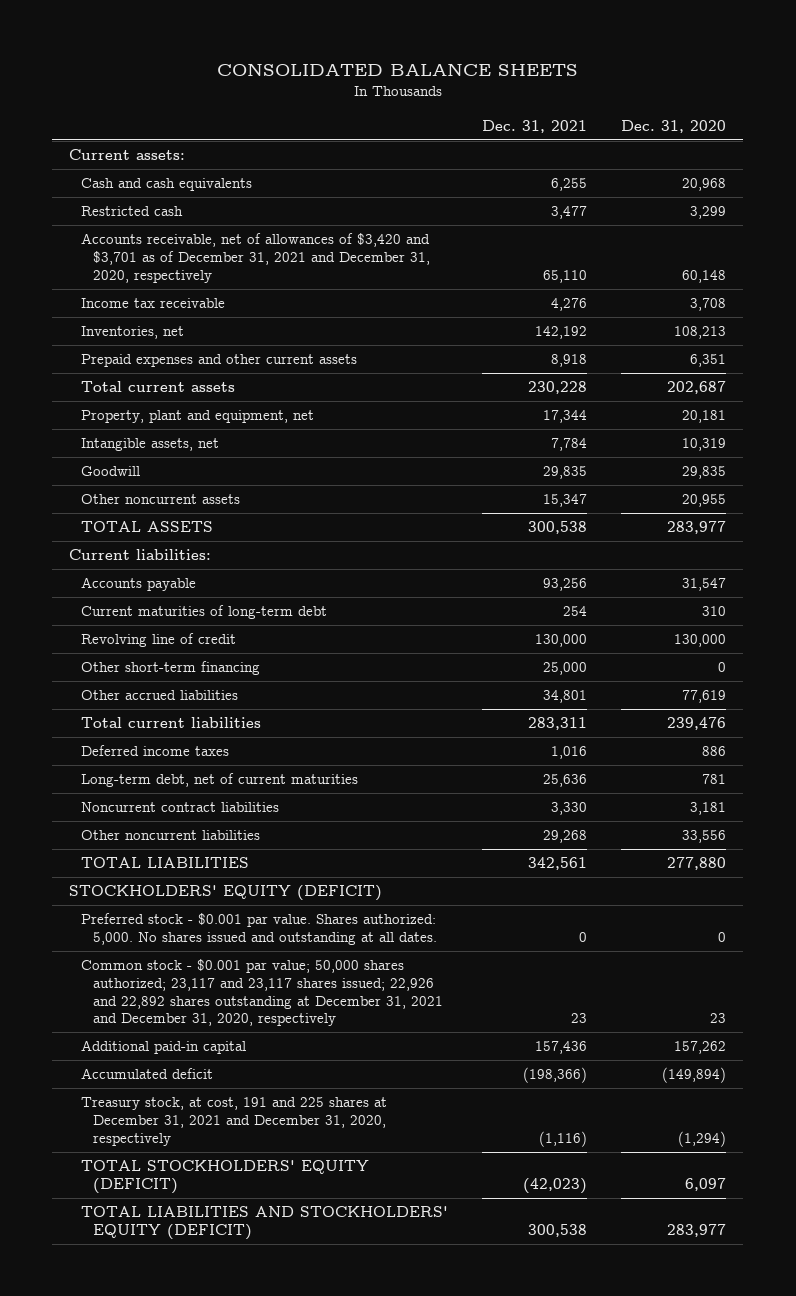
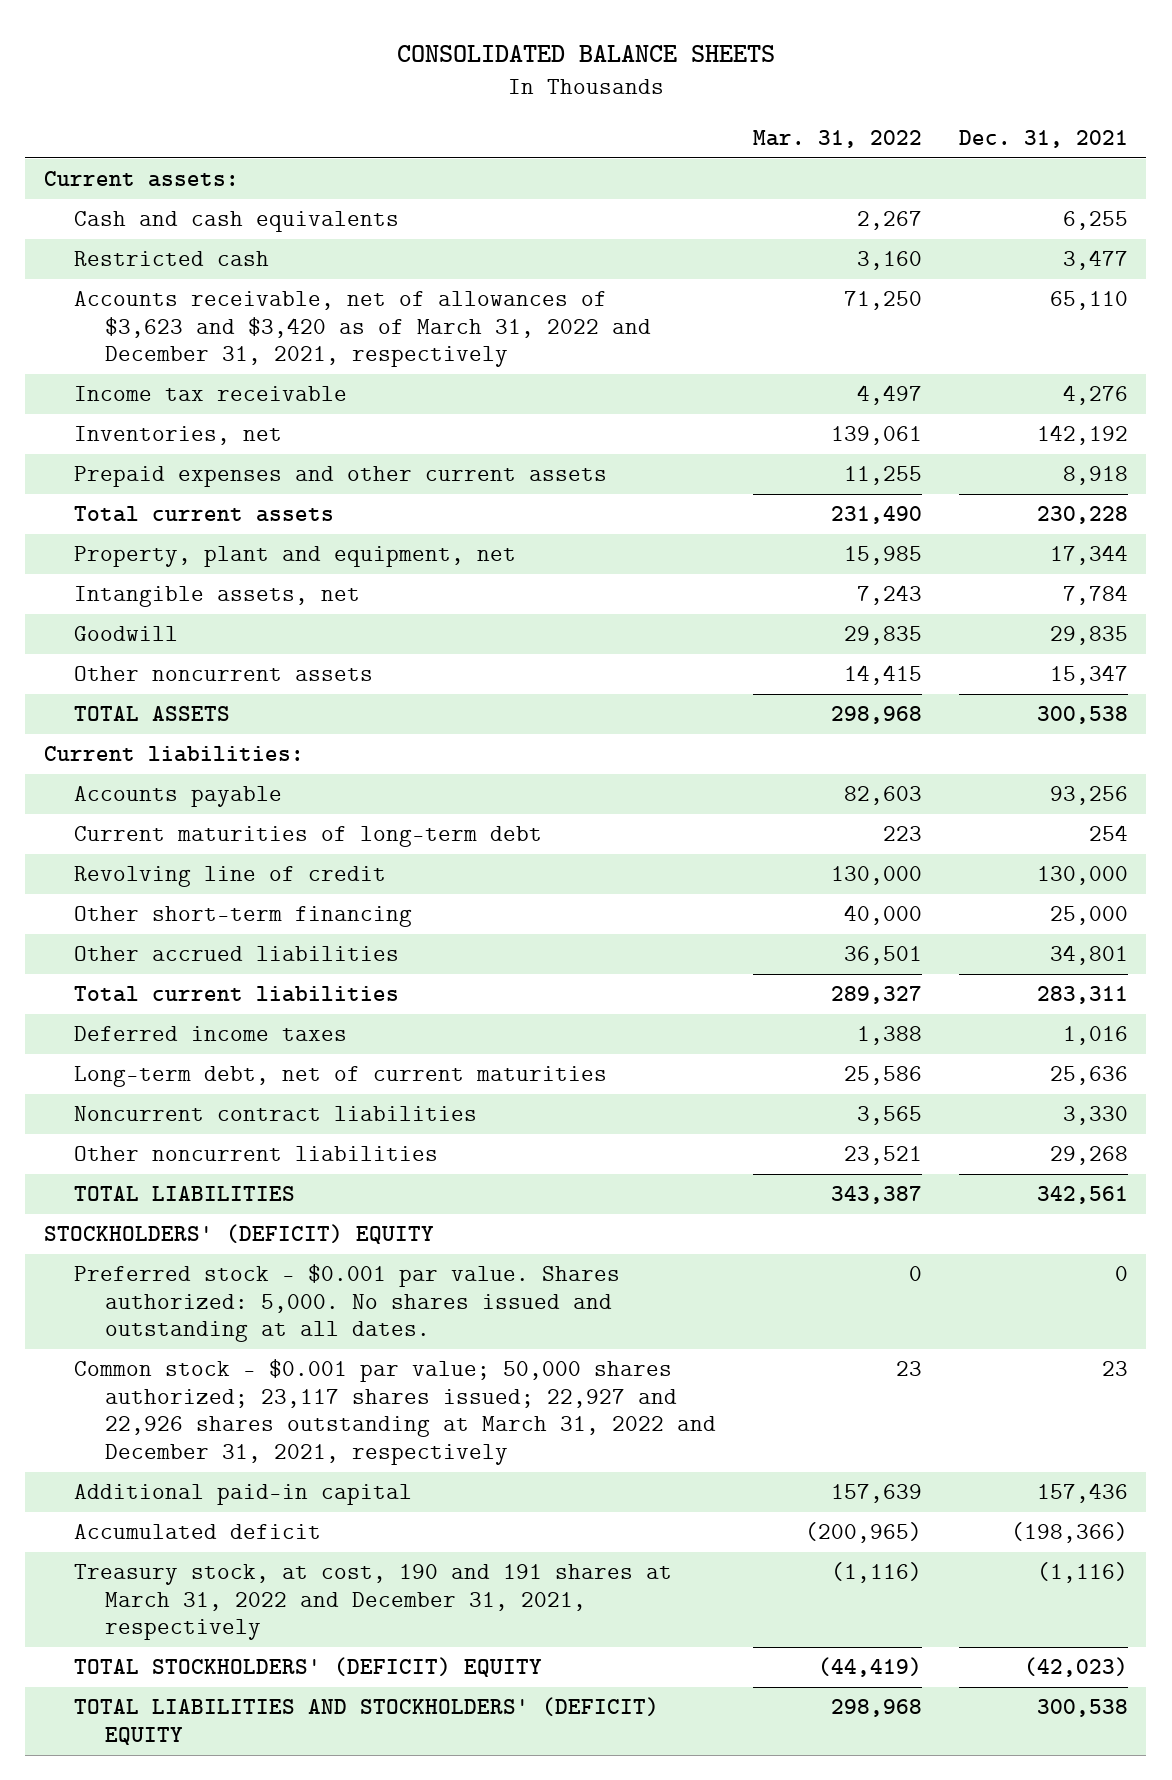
[621,119,727,133] Dec. 31, 2020 -> none
none -> [752,129,922,148] Mar. 31, 2022
[81,233,431,283] Accounts receivable, net of allowances of $3,420 and $3,701 as of December 31, 2021 and December 31, 2020, respectively -> [74,291,651,368] Accounts receivable, net of allowances of $3,623 and $3,420 as of March 31, 2022 and December 31, 2021, respectively
[69,885,383,902] STOCKHOLDERS' EQUITY (DEFICIT) -> [43,1224,434,1245] STOCKHOLDERS' (DEFICIT) EQUITY
[81,959,444,1027] Common stock - $0.001 par value; 50,000 shares authorized; 23,117 and 23,117 shares issued; 22,926 and 22,892 shares outstanding at December 31, 2021 and December 31, 2020, respectively -> [74,1359,716,1465] Common stock - $0.001 par value; 50,000 shares authorized; 23,117 shares issued; 22,927 and 22,926 shares outstanding at March 31, 2022 and December 31, 2021, respectively
[81,1097,388,1146] Treasury stock, at cost, 191 and 225 shares at December 31, 2021 and December 31, 2020, respectively -> [74,1564,673,1641] Treasury stock, at cost, 190 and 191 shares at March 31, 2022 and December 31, 2021, respectively
[81,1160,370,1194] TOTAL STOCKHOLDERS' EQUITY (DEFICIT) -> [74,1657,543,1678] TOTAL STOCKHOLDERS' (DEFICIT) EQUITY
[81,1206,449,1240] TOTAL LIABILITIES AND STOCKHOLDERS' EQUITY (DEFICIT) -> [74,1697,660,1745] TOTAL LIABILITIES AND STOCKHOLDERS' (DEFICIT) EQUITY

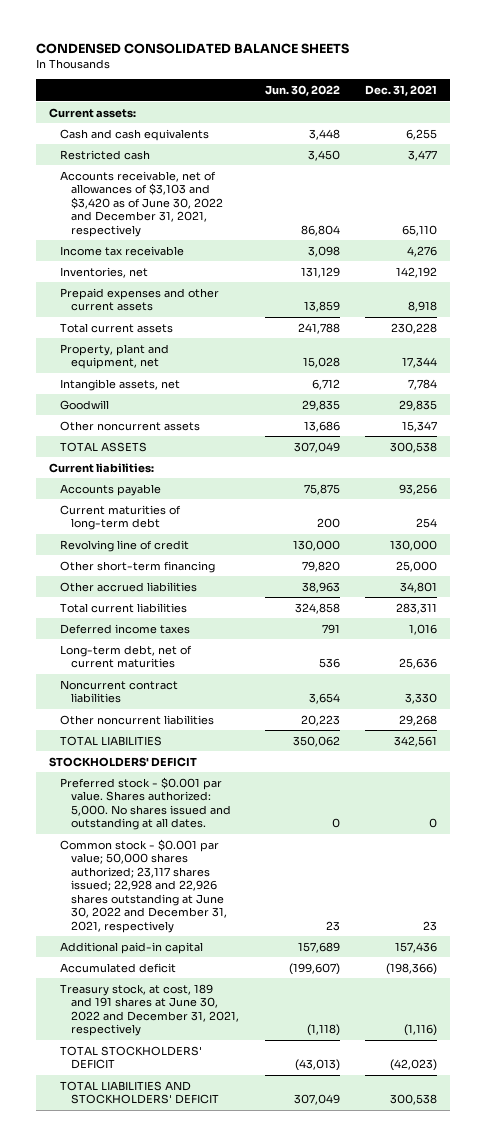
[396,45,775,63] CONSOLIDATED BALANCE SHEETS -> [36,43,350,55] CONDENSED CONSOLIDATED BALANCE SHEETS
[752,129,922,148] Mar. 31, 2022 -> none
none -> [264,85,340,97] Jun. 30, 2022
[74,291,651,368] Accounts receivable, net of allowances of $3,623 and $3,420 as of March 31, 2022 and December 31, 2021, respectively -> [59,170,223,237] Accounts receivable, net of allowances of $3,103 and $3,420 as of June 30, 2022 and December 31, 2021, respectively
[43,1224,434,1245] STOCKHOLDERS' (DEFICIT) EQUITY -> [49,756,198,767] STOCKHOLDERS' DEFICIT
[74,1359,716,1465] Common stock - $0.001 par value; 50,000 shares authorized; 23,117 shares issued; 22,927 and 22,926 shares outstanding at March 31, 2022 and December 31, 2021, respectively -> [59,838,227,933] Common stock - $0.001 par value; 50,000 shares authorized; 23,117 shares issued; 22,928 and 22,926 shares outstanding at June 30, 2022 and December 31, 2021, respectively
[74,1564,673,1641] Treasury stock, at cost, 190 and 191 shares at March 31, 2022 and December 31, 2021, respectively -> [59,983,239,1037] Treasury stock, at cost, 189 and 191 shares at June 30, 2022 and December 31, 2021, respectively
[74,1657,543,1678] TOTAL STOCKHOLDERS' (DEFICIT) EQUITY -> [59,1045,202,1070] TOTAL STOCKHOLDERS' DEFICIT
[74,1697,660,1745] TOTAL LIABILITIES AND STOCKHOLDERS' (DEFICIT) EQUITY -> [59,1080,219,1105] TOTAL LIABILITIES AND STOCKHOLDERS' DEFICIT

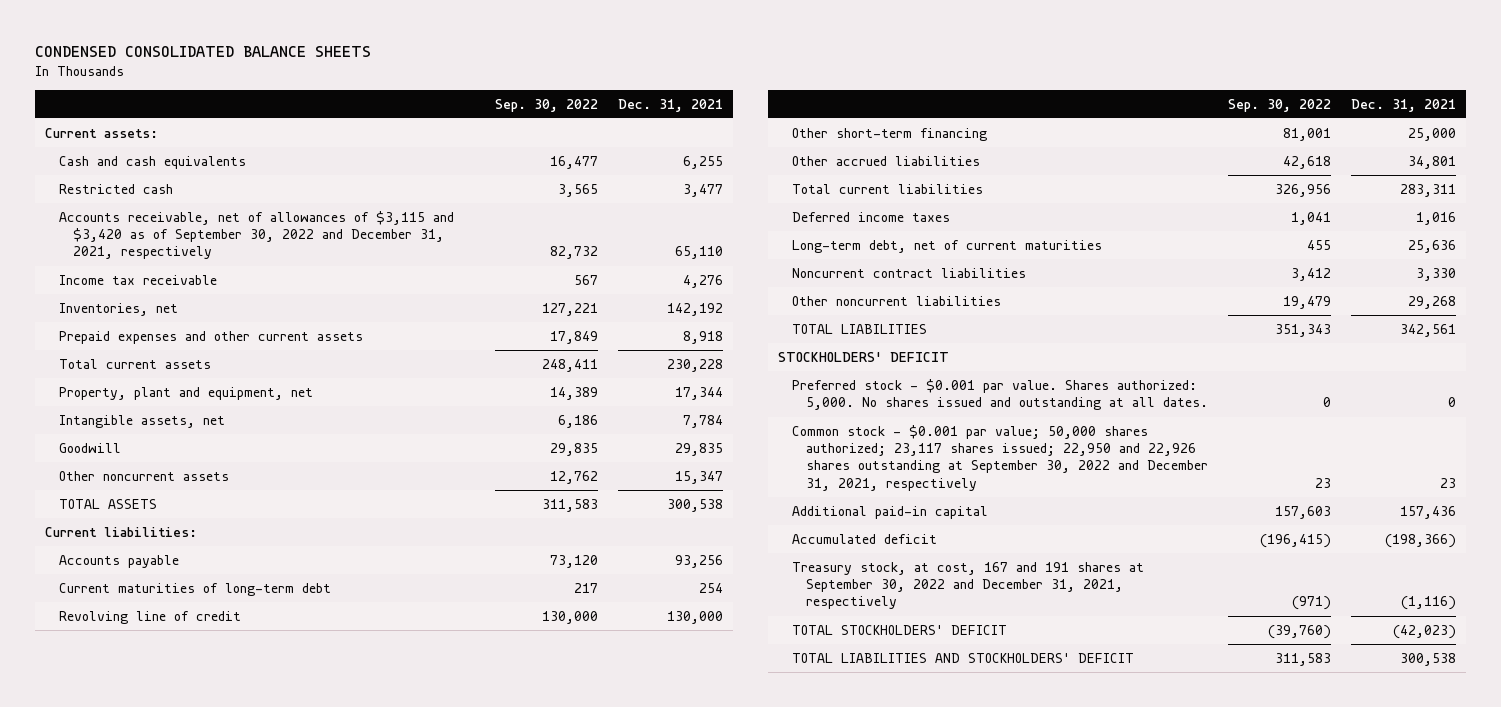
[264,85,340,97] Jun. 30, 2022 -> none
none -> [495,98,599,112] Sep. 30, 2022
[59,170,223,237] Accounts receivable, net of allowances of $3,103 and $3,420 as of June 30, 2022 and December 31, 2021, respectively -> [59,210,455,260] Accounts receivable, net of allowances of $3,115 and $3,420 as of September 30, 2022 and December 31, 2021, respectively
[59,838,227,933] Common stock - $0.001 par value; 50,000 shares authorized; 23,117 shares issued; 22,928 and 22,926 shares outstanding at June 30, 2022 and December 31, 2021, respectively -> [792,424,1209,491] Common stock - $0.001 par value; 50,000 shares authorized; 23,117 shares issued; 22,950 and 22,926 shares outstanding at September 30, 2022 and December 31, 2021, respectively
[59,983,239,1037] Treasury stock, at cost, 189 and 191 shares at June 30, 2022 and December 31, 2021, respectively -> [792,561,1145,610] Treasury stock, at cost, 167 and 191 shares at September 30, 2022 and December 31, 2021, respectively

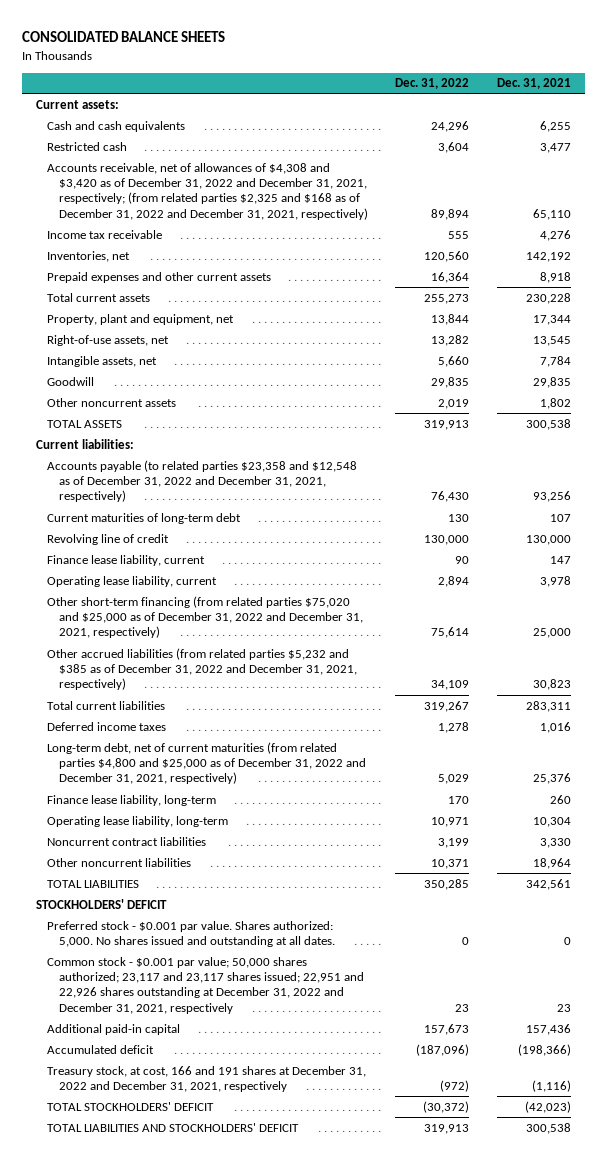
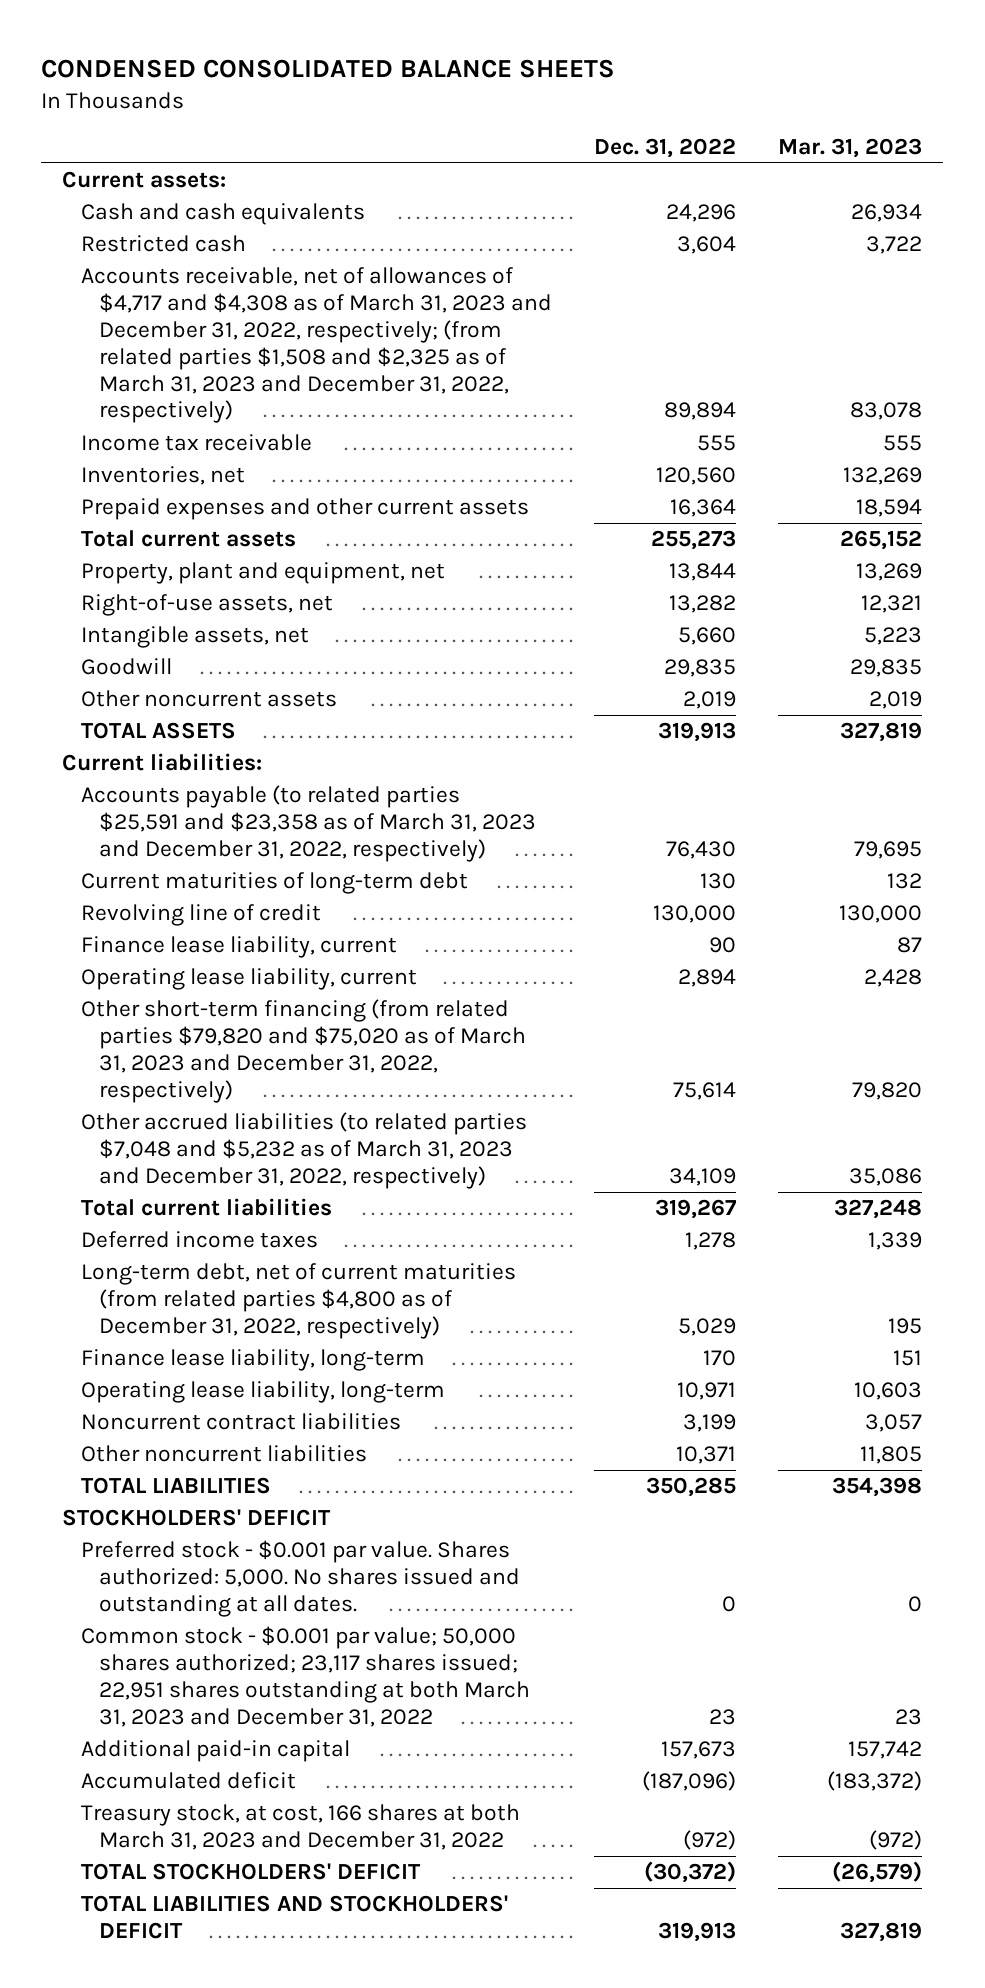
[22,31,226,43] CONSOLIDATED BALANCE SHEETS -> [41,58,616,78] CONDENSED CONSOLIDATED BALANCE SHEETS
[497,78,572,90] Dec. 31, 2021 -> none
none -> [778,137,923,158] Mar. 31, 2023
[47,162,368,220] Accounts receivable, net of allowances of $4,308 and $3,420 as of December 31, 2022 and December 31, 2021, respectively; (from related parties $2,325 and $168 as of December 31, 2022 and December 31, 2021, respectively) -> [80,267,553,424] Accounts receivable, net of allowances of $4,717 and $4,308 as of March 31, 2023 and December 31, 2022, respectively; (from related parties $1,508 and $2,325 as of March 31, 2023 and December 31, 2022, respectively)
[47,459,358,503] Accounts payable (to related parties $23,358 and $12,548 as of December 31, 2022 and December 31, 2021, respectively) -> [80,785,537,863] Accounts payable (to related parties $25,591 and $23,358 as of March 31, 2023 and December 31, 2022, respectively)
[47,595,363,639] Other short-term financing (from related parties $75,020 and $25,000 as of December 31, 2022 and December 31, 2021, respectively) -> [80,999,527,1103] Other short-term financing (from related parties $79,820 and $75,020 as of March 31, 2023 and December 31, 2022, respectively)
[47,647,357,691] Other accrued liabilities (from related parties $5,232 and $385 as of December 31, 2022 and December 31, 2021, respectively) -> [80,1112,527,1190] Other accrued liabilities (to related parties $7,048 and $5,232 as of March 31, 2023 and December 31, 2022, respectively)
[47,741,366,785] Long-term debt, net of current maturities (from related parties $4,800 and $25,000 as of December 31, 2022 and December 31, 2021, respectively) -> [80,1263,516,1340] Long-term debt, net of current maturities (from related parties $4,800 as of December 31, 2022, respectively)
[47,956,364,1014] Common stock - $0.001 par value; 50,000 shares authorized; 23,117 and 23,117 shares issued; 22,951 and 22,926 shares outstanding at December 31, 2022 and December 31, 2021, respectively -> [80,1626,531,1727] Common stock - $0.001 par value; 50,000 shares authorized; 23,117 shares issued; 22,951 shares outstanding at both March 31, 2023 and December 31, 2022
[47,1065,367,1092] Treasury stock, at cost, 166 and 191 shares at December 31, 2022 and December 31, 2021, respectively -> [80,1804,520,1851] Treasury stock, at cost, 166 shares at both March 31, 2023 and December 31, 2022

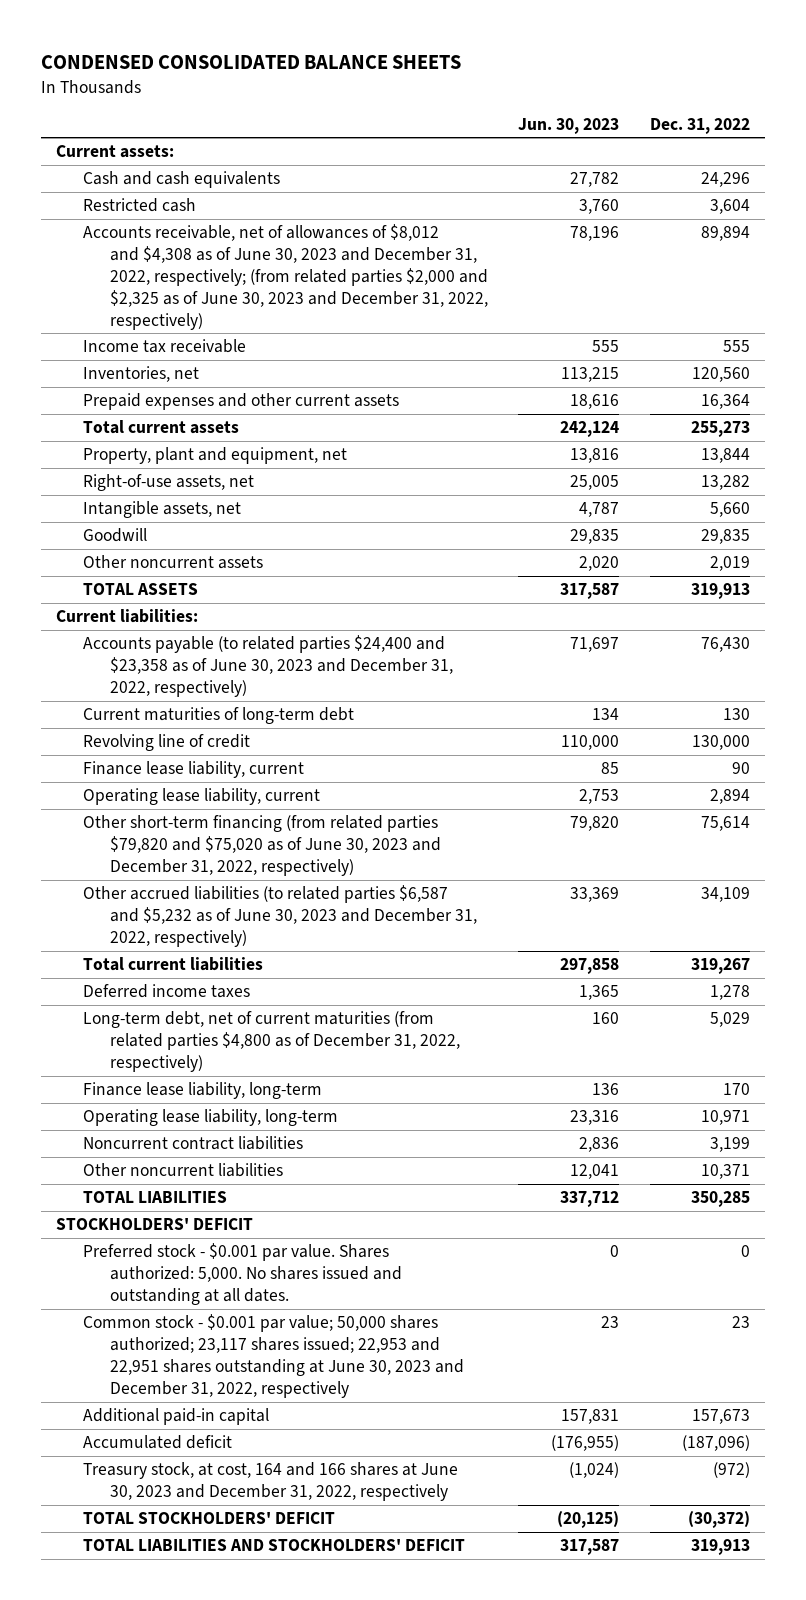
[778,137,923,158] Mar. 31, 2023 -> none
none -> [518,117,620,134] Jun. 30, 2023
[80,267,553,424] Accounts receivable, net of allowances of $4,717 and $4,308 as of March 31, 2023 and December 31, 2022, respectively; (from related parties $1,508 and $2,325 as of March 31, 2023 and December 31, 2022, respectively) -> [83,224,488,330] Accounts receivable, net of allowances of $8,012 and $4,308 as of June 30, 2023 and December 31, 2022, respectively; (from related parties $2,000 and $2,325 as of June 30, 2023 and December 31, 2022, respectively)
[80,785,537,863] Accounts payable (to related parties $25,591 and $23,358 as of March 31, 2023 and December 31, 2022, respectively) -> [83,635,453,698] Accounts payable (to related parties $24,400 and $23,358 as of June 30, 2023 and December 31, 2022, respectively)
[80,999,527,1103] Other short-term financing (from related parties $79,820 and $75,020 as of March 31, 2023 and December 31, 2022, respectively) -> [83,815,441,877] Other short-term financing (from related parties $79,820 and $75,020 as of June 30, 2023 and December 31, 2022, respectively)
[80,1112,527,1190] Other accrued liabilities (to related parties $7,048 and $5,232 as of March 31, 2023 and December 31, 2022, respectively) -> [83,885,477,948] Other accrued liabilities (to related parties $6,587 and $5,232 as of June 30, 2023 and December 31, 2022, respectively)
[80,1626,531,1727] Common stock - $0.001 par value; 50,000 shares authorized; 23,117 shares issued; 22,951 shares outstanding at both March 31, 2023 and December 31, 2022 -> [83,1314,464,1398] Common stock - $0.001 par value; 50,000 shares authorized; 23,117 shares issued; 22,953 and 22,951 shares outstanding at June 30, 2023 and December 31, 2022, respectively
[80,1804,520,1851] Treasury stock, at cost, 166 shares at both March 31, 2023 and December 31, 2022 -> [83,1462,459,1502] Treasury stock, at cost, 164 and 166 shares at June 30, 2023 and December 31, 2022, respectively

